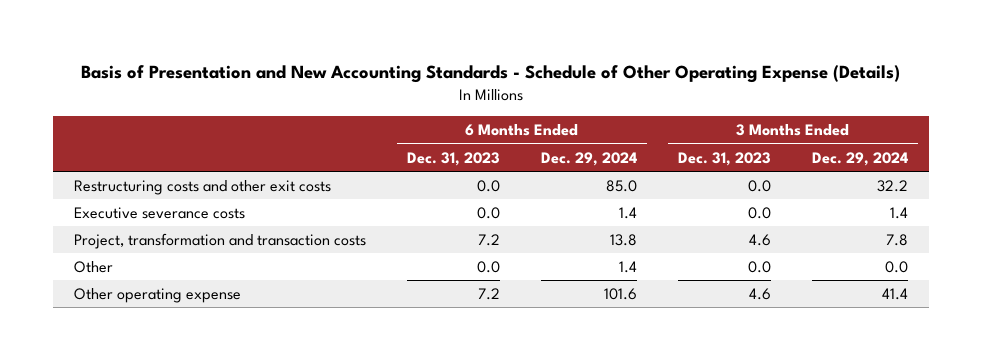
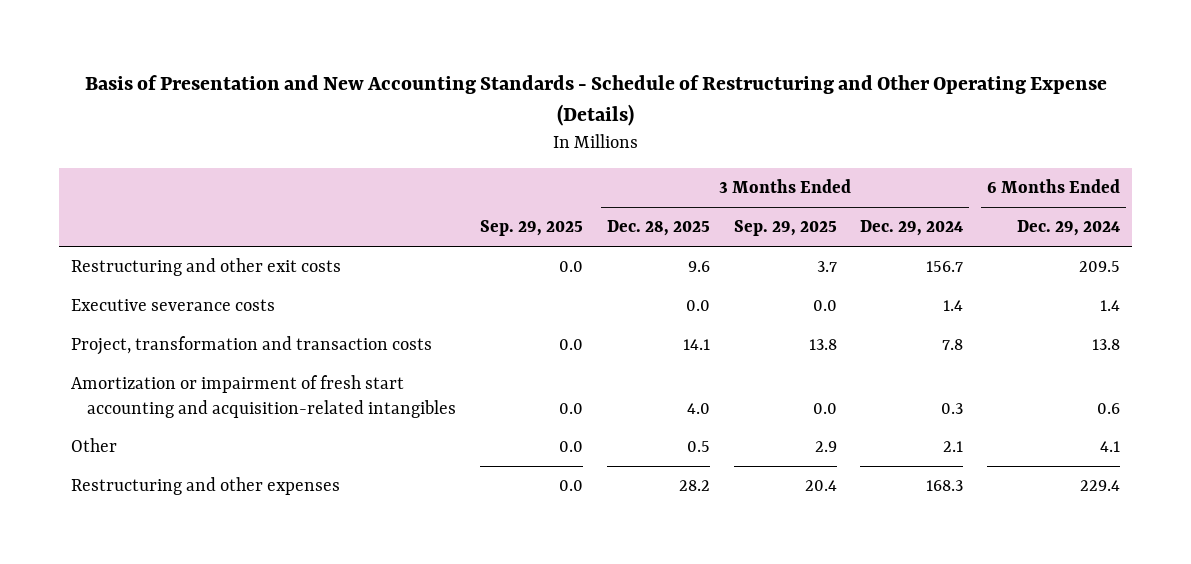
[80,65,900,84] Basis of Presentation and New Accounting Standards - Schedule of Other Operating Expense (Details) -> [84,74,1107,127] Basis of Presentation and New Accounting Standards - Schedule of Restructuring and Other Operating Expense (Details)
[406,151,500,166] Dec. 31, 2023 -> none
[678,151,772,166] Dec. 31, 2023 -> none
none -> [479,220,583,237] Sep. 29, 2025
none -> [606,220,710,237] Dec. 28, 2025
none -> [733,220,837,237] Sep. 29, 2025
[73,180,331,196] Restructuring costs and other exit costs -> [70,258,341,277] Restructuring and other exit costs
[605,180,637,193] 85.0 -> [1079,261,1121,273] 209.5
[877,180,909,193] 32.2 -> [926,261,964,273] 156.7
[73,288,241,304] Other operating expense -> none
none -> [70,375,456,418] Amortization or impairment of fresh start accounting and acquisition-related intangibles
[618,261,637,274] 1.4 -> [1100,441,1121,453] 4.1
[885,261,909,274] 0.0 -> [943,441,964,453] 2.1
none -> [70,477,340,496] Restructuring and other expenses

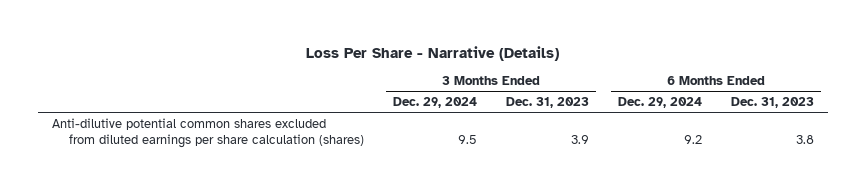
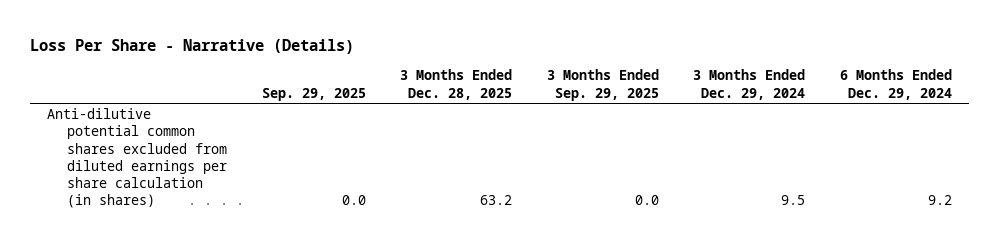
[505,97,589,109] Dec. 31, 2023 -> none
[730,97,814,109] Dec. 31, 2023 -> none
none -> [261,87,366,101] Sep. 29, 2025
none -> [400,69,513,100] 3 Months Ended Dec. 28, 2025
none -> [546,69,659,101] 3 Months Ended Sep. 29, 2025
[52,117,365,148] Anti-dilutive potential common shares excluded from diluted earnings per share calculation (shares) -> [47,108,228,208] Anti-dilutive potential common shares excluded from diluted earnings per share calculation (in shares)

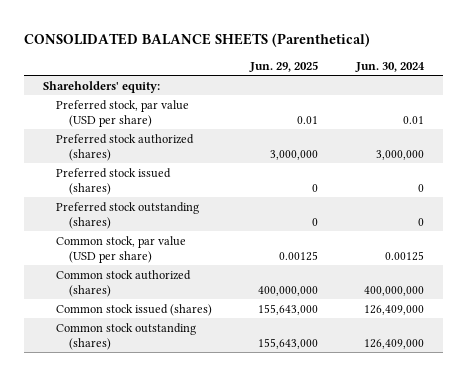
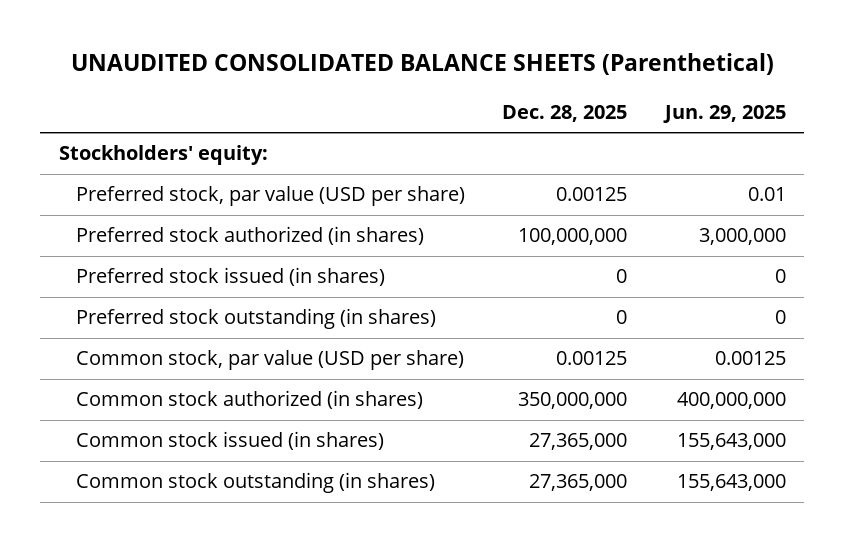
[24,32,371,47] CONSOLIDATED BALANCE SHEETS (Parenthetical) -> [71,53,775,76] UNAUDITED CONSOLIDATED BALANCE SHEETS (Parenthetical)
[354,62,425,73] Jun. 30, 2024 -> none
none -> [502,104,628,122] Dec. 28, 2025
[42,80,160,93] Shareholders' equity: -> [58,145,268,166] Stockholders' equity:
[55,133,194,161] Preferred stock authorized (shares) -> [76,226,425,246] Preferred stock authorized (in shares)
[55,167,171,195] Preferred stock issued (shares) -> [76,267,386,287] Preferred stock issued (in shares)
[55,201,199,229] Preferred stock outstanding (shares) -> [76,308,437,330] Preferred stock outstanding (in shares)
[55,269,191,297] Common stock authorized (shares) -> [76,390,424,410] Common stock authorized (in shares)
[55,303,212,316] Common stock issued (shares) -> [76,431,385,451] Common stock issued (in shares)
[55,322,196,350] Common stock outstanding (shares) -> [76,472,436,494] Common stock outstanding (in shares)

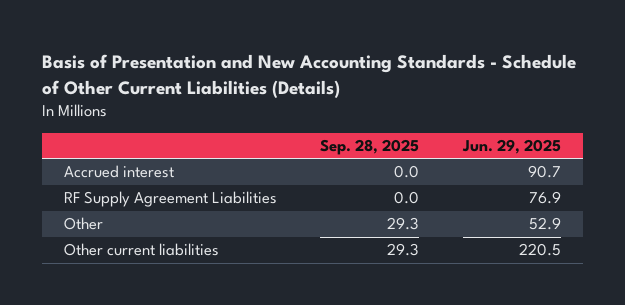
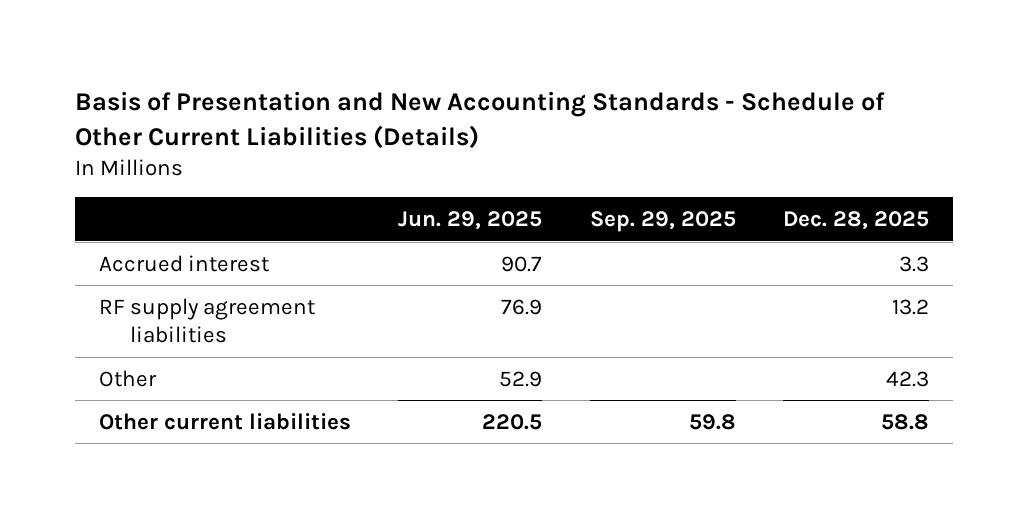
[320,139,420,156] Sep. 28, 2025 -> none
none -> [589,211,736,233] Sep. 29, 2025
none -> [783,211,930,231] Dec. 28, 2025
[64,191,278,208] RF Supply Agreement Liabilities -> [99,297,316,344] RF supply agreement liabilities

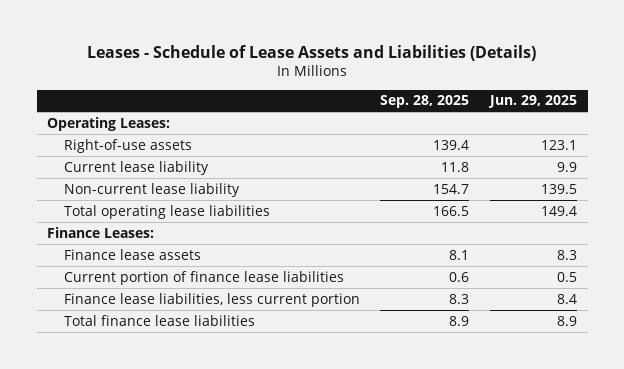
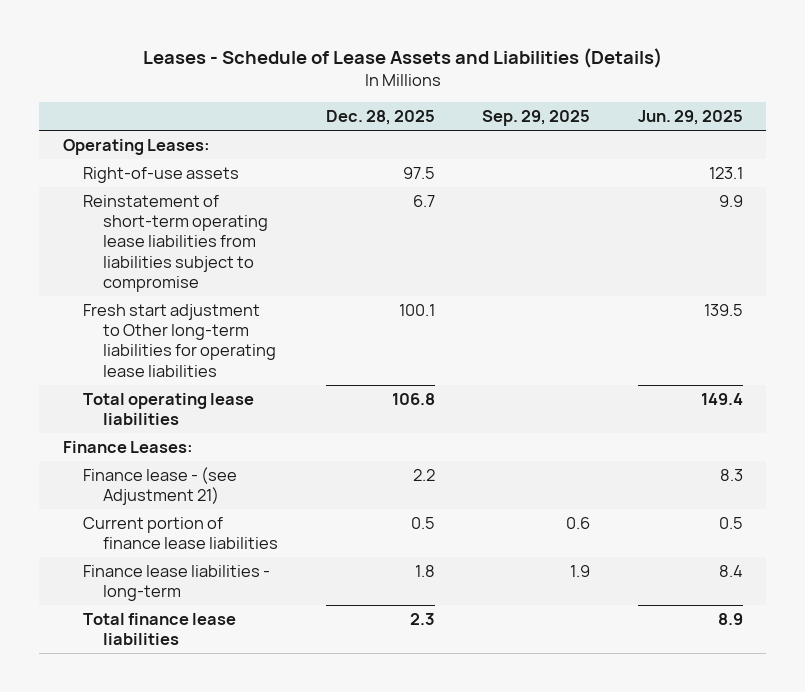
[380,95,470,109] Sep. 28, 2025 -> none
none -> [325,110,435,126] Dec. 28, 2025
none -> [482,110,591,127] Sep. 29, 2025
[63,160,209,175] Current lease liability -> [82,194,269,292] Reinstatement of short-term operating lease liabilities from liabilities subject to compromise
[63,182,240,197] Non-current lease liability -> [82,303,277,377] Fresh start adjustment to Other long-term liabilities for operating lease liabilities
[63,248,201,260] Finance lease assets -> [82,466,237,506] Finance lease - (see Adjustment 21)
[63,292,360,307] Finance lease liabilities, less current portion -> none
none -> [82,564,270,602] Finance lease liabilities - long-term

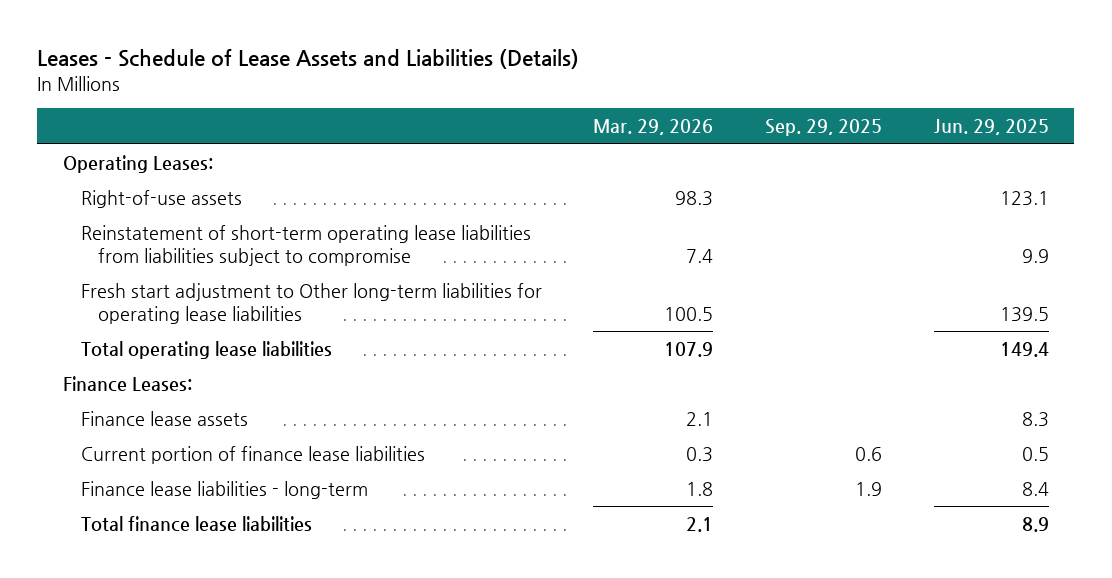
[325,110,435,126] Dec. 28, 2025 -> none
none -> [593,119,714,136] Mar. 29, 2026
[82,466,237,506] Finance lease - (see Adjustment 21) -> [80,411,248,427] Finance lease assets

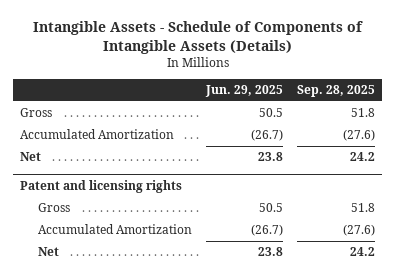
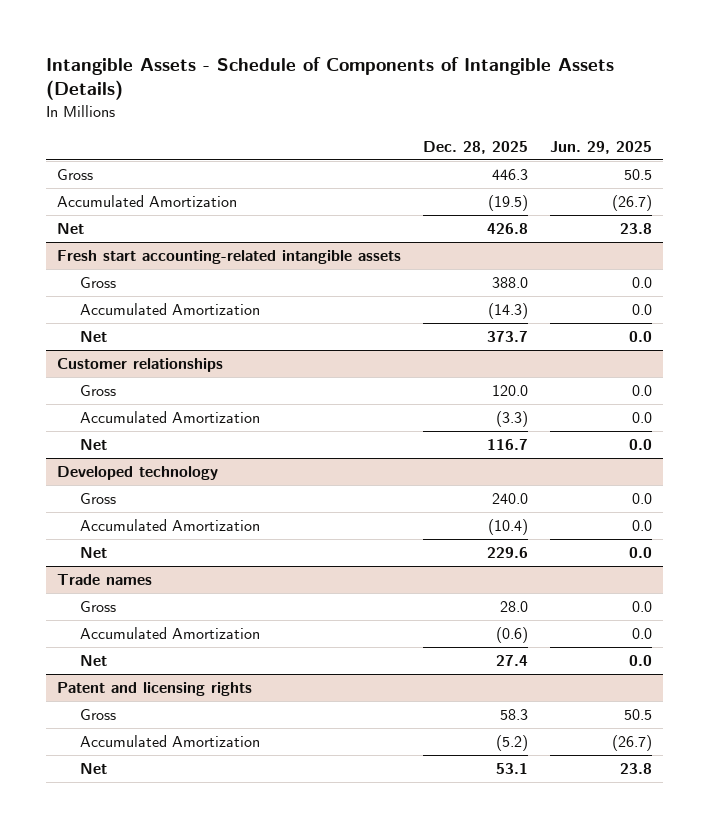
[296,85,375,98] Sep. 28, 2025 -> none
none -> [422,140,528,154] Dec. 28, 2025
none -> [56,249,401,264] Fresh start accounting-related intangible assets
none -> [79,276,116,288] Gross
none -> [79,302,260,315] Accumulated Amortization
none -> [79,330,107,342] Net
none -> [56,357,223,372] Customer relationships
none -> [79,384,116,396] Gross
none -> [79,410,260,423] Accumulated Amortization
none -> [79,438,107,450] Net
none -> [56,465,218,480] Developed technology
none -> [79,492,116,504] Gross
none -> [79,518,260,531] Accumulated Amortization
none -> [79,546,107,558] Net
none -> [56,573,152,585] Trade names
none -> [79,600,116,612] Gross
none -> [79,626,260,639] Accumulated Amortization
none -> [79,654,107,666] Net

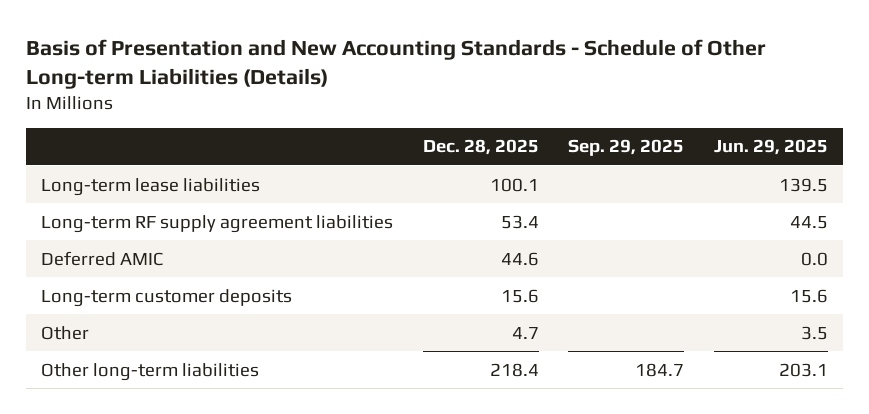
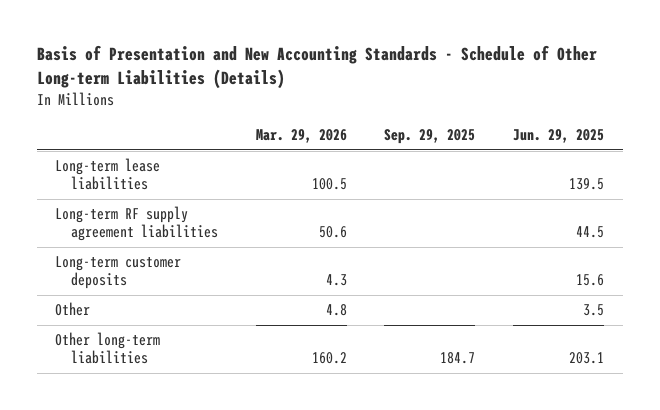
[422,139,539,156] Dec. 28, 2025 -> none
none -> [255,129,347,144] Mar. 29, 2026
[41,250,164,266] Deferred AMIC -> none

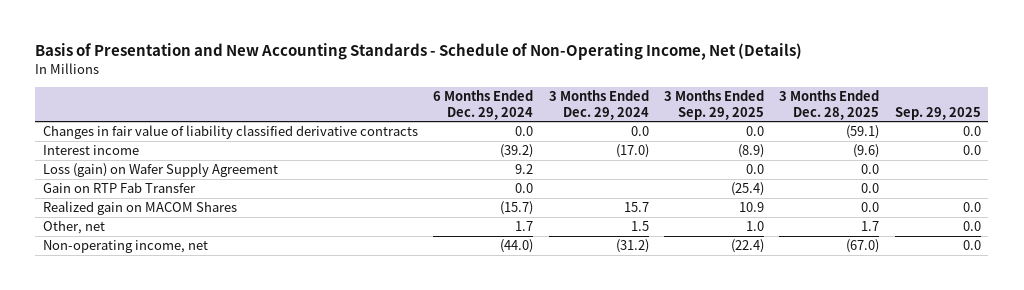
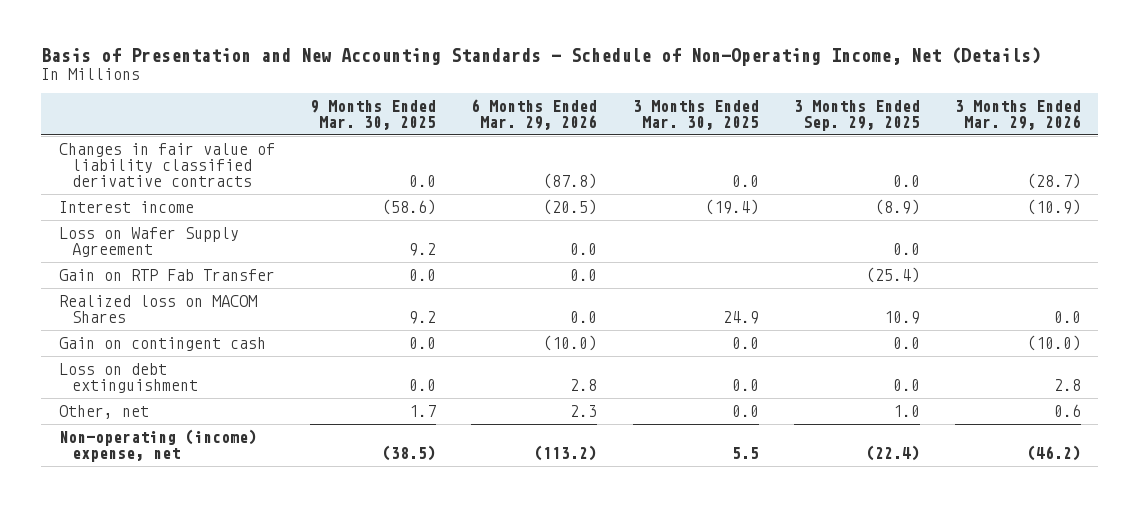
[433,90,534,120] 6 Months Ended Dec. 29, 2024 -> none
[548,90,649,120] 3 Months Ended Dec. 29, 2024 -> none
[779,90,880,120] 3 Months Ended Dec. 28, 2025 -> none
[894,106,981,120] Sep. 29, 2025 -> none
none -> [310,99,437,130] 9 Months Ended Mar. 30, 2025
none -> [471,98,598,130] 6 Months Ended Mar. 29, 2026
none -> [632,99,759,130] 3 Months Ended Mar. 30, 2025
none -> [954,99,1081,130] 3 Months Ended Mar. 29, 2026
[43,163,279,178] Loss (gain) on Wafer Supply Agreement -> [59,226,240,258] Loss on Wafer Supply Agreement
[43,201,238,216] Realized gain on MACOM Shares -> [59,294,258,324] Realized loss on MACOM Shares
none -> [59,336,267,351] Gain on contingent cash
none -> [59,362,198,394] Loss on debt extinguishment
[43,240,209,254] Non-operating income, net -> [59,428,258,463] Non-operating (income) expense, net

